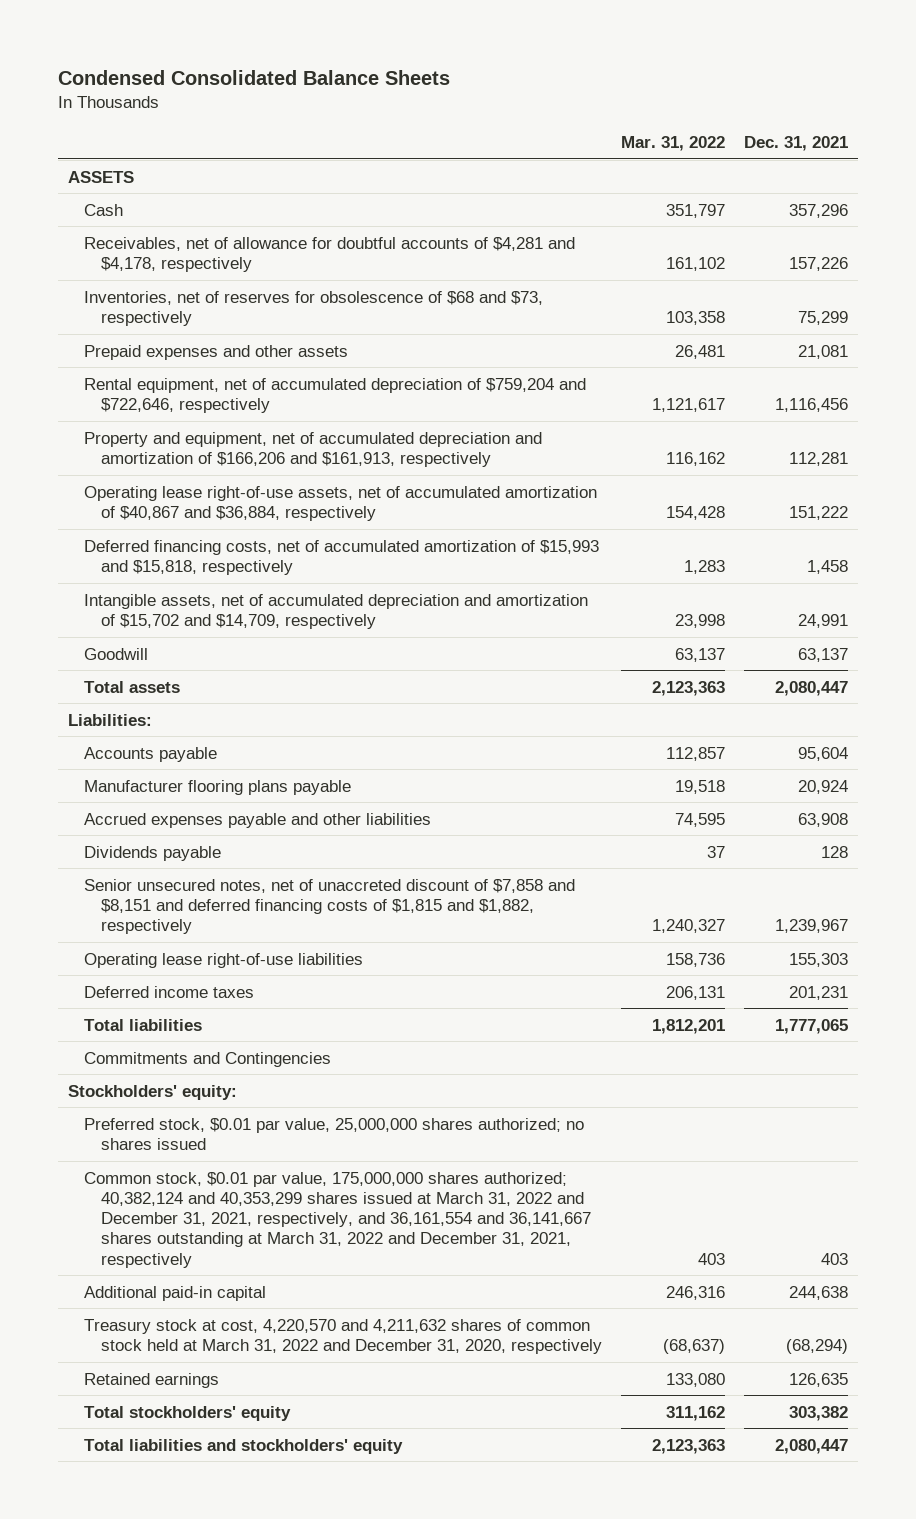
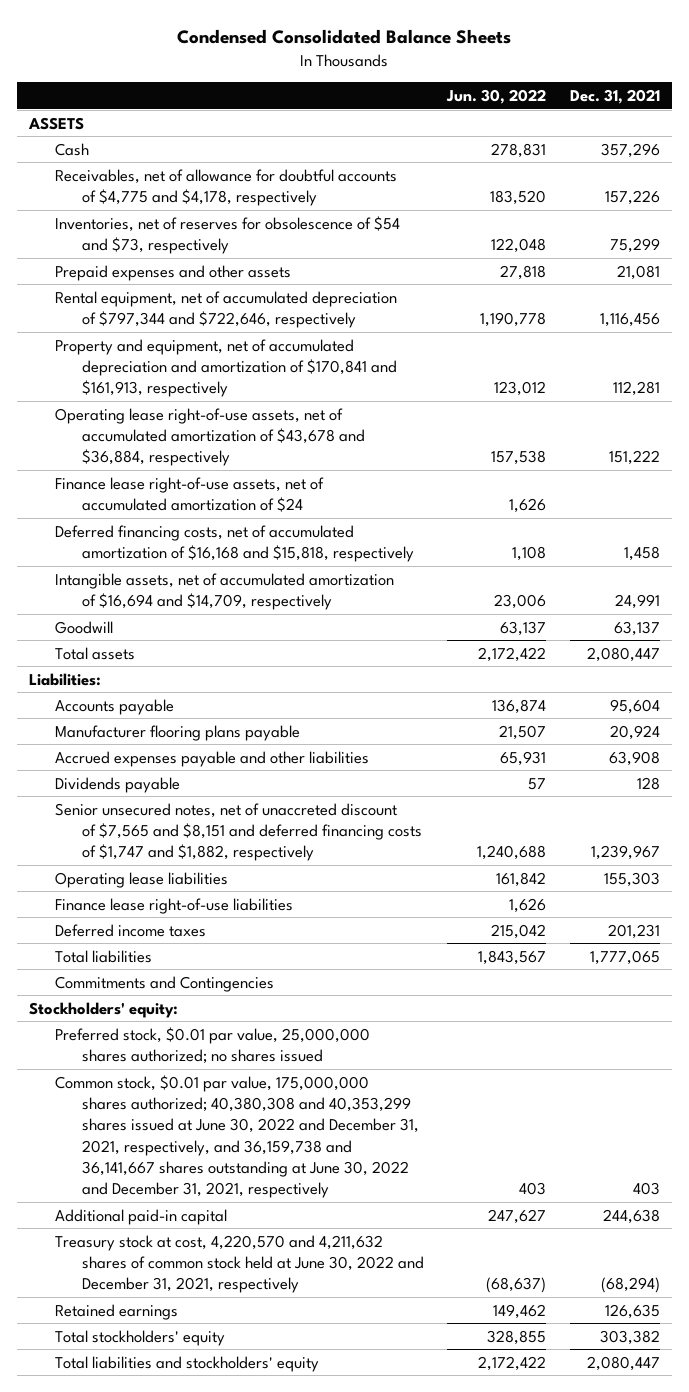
[621,135,726,151] Mar. 31, 2022 -> none
none -> [446,89,547,105] Jun. 30, 2022
[84,236,576,272] Receivables, net of allowance for doubtful accounts of $4,281 and $4,178, respectively -> [55,168,398,206] Receivables, net of allowance for doubtful accounts of $4,775 and $4,178, respectively
[84,290,544,326] Inventories, net of reserves for obsolescence of $68 and $73, respectively -> [55,215,401,254] Inventories, net of reserves for obsolescence of $54 and $73, respectively
[84,377,587,413] Rental equipment, net of accumulated depreciation of $759,204 and $722,646, respectively -> [55,290,398,328] Rental equipment, net of accumulated depreciation of $797,344 and $722,646, respectively
[84,431,543,467] Property and equipment, net of accumulated depreciation and amortization of $166,206 and $161,913, respectively -> [55,338,397,398] Property and equipment, net of accumulated depreciation and amortization of $170,841 and $161,913, respectively
[84,485,598,521] Operating lease right-of-use assets, net of accumulated amortization of $40,867 and $36,884, respectively -> [55,407,365,467] Operating lease right-of-use assets, net of accumulated amortization of $43,678 and $36,884, respectively
none -> [55,476,325,512] Finance lease right-of-use assets, net of accumulated amortization of $24
[84,539,600,575] Deferred financing costs, net of accumulated amortization of $15,993 and $15,818, respectively -> [55,524,414,562] Deferred financing costs, net of accumulated amortization of $16,168 and $15,818, respectively
[84,593,589,629] Intangible assets, net of accumulated depreciation and amortization of $15,702 and $14,709, respectively -> [55,572,395,610] Intangible assets, net of accumulated amortization of $16,694 and $14,709, respectively
[84,878,576,935] Senior unsecured notes, net of unaccreted discount of $7,858 and $8,151 and deferred financing costs of $1,815 and $1,882, respectively -> [55,802,422,862] Senior unsecured notes, net of unaccreted discount of $7,565 and $8,151 and deferred financing costs of $1,747 and $1,882, respectively
[84,952,364,968] Operating lease right-of-use liabilities -> [55,871,229,888] Operating lease liabilities
none -> [55,897,294,914] Finance lease right-of-use liabilities
[84,1171,591,1268] Common stock, $0.01 par value, 175,000,000 shares authorized; 40,382,124 and 40,353,299 shares issued at March 31, 2022 and December 31, 2021, respectively, and 36,161,554 and 36,141,667 shares outstanding at March 31, 2022 and December 31, 2021, respectively -> [55,1074,419,1199] Common stock, $0.01 par value, 175,000,000 shares authorized; 40,380,308 and 40,353,299 shares issued at June 30, 2022 and December 31, 2021, respectively, and 36,159,738 and 36,141,667 shares outstanding at June 30, 2022 and December 31, 2021, respectively
[84,1318,602,1354] Treasury stock at cost, 4,220,570 and 4,211,632 shares of common stock held at March 31, 2022 and December 31, 2020, respectively -> [55,1234,424,1294] Treasury stock at cost, 4,220,570 and 4,211,632 shares of common stock held at June 30, 2022 and December 31, 2021, respectively

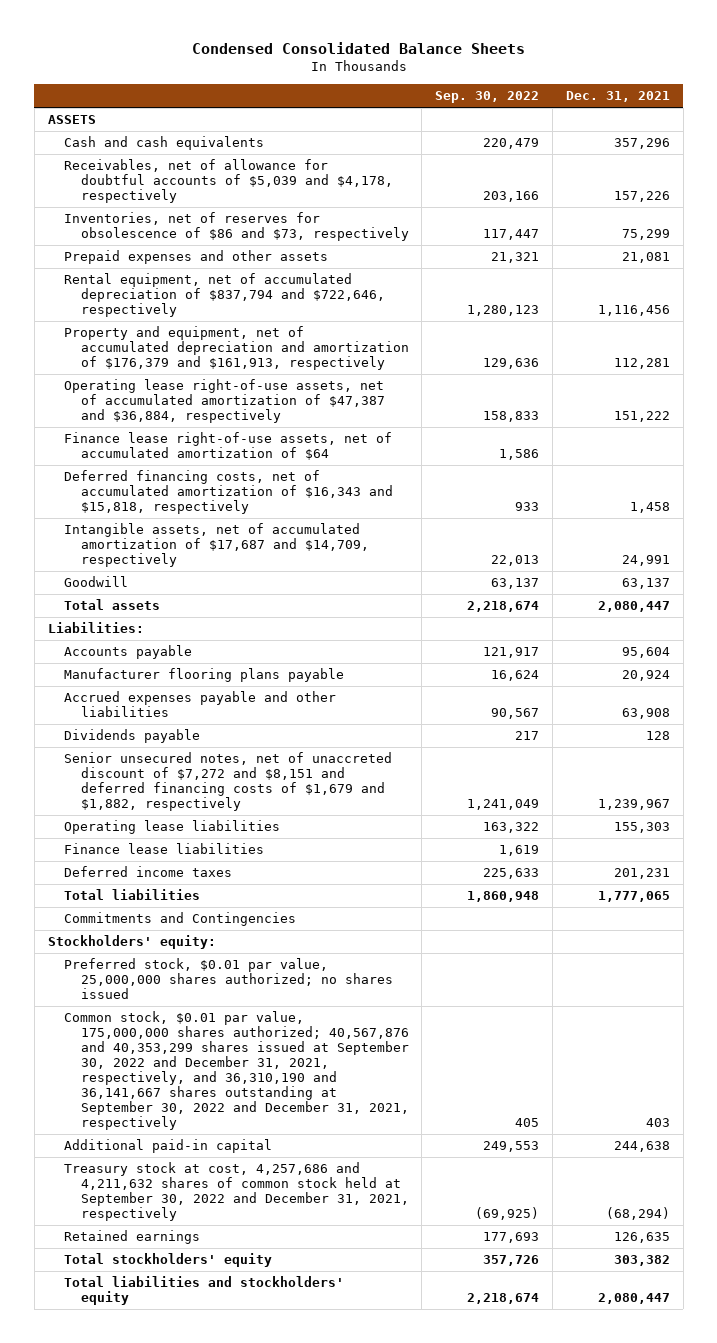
[446,89,547,105] Jun. 30, 2022 -> none
none -> [435,91,540,104] Sep. 30, 2022
[55,142,90,156] Cash -> [64,136,265,151] Cash and cash equivalents
[55,168,398,206] Receivables, net of allowance for doubtful accounts of $4,775 and $4,178, respectively -> [64,159,393,204] Receivables, net of allowance for doubtful accounts of $5,039 and $4,178, respectively
[55,215,401,254] Inventories, net of reserves for obsolescence of $54 and $73, respectively -> [64,212,409,242] Inventories, net of reserves for obsolescence of $86 and $73, respectively
[55,290,398,328] Rental equipment, net of accumulated depreciation of $797,344 and $722,646, respectively -> [64,273,385,318] Rental equipment, net of accumulated depreciation of $837,794 and $722,646, respectively
[55,338,397,398] Property and equipment, net of accumulated depreciation and amortization of $170,841 and $161,913, respectively -> [64,326,409,371] Property and equipment, net of accumulated depreciation and amortization of $176,379 and $161,913, respectively
[55,407,365,467] Operating lease right-of-use assets, net of accumulated amortization of $43,678 and $36,884, respectively -> [64,379,385,424] Operating lease right-of-use assets, net of accumulated amortization of $47,387 and $36,884, respectively
[55,476,325,512] Finance lease right-of-use assets, net of accumulated amortization of $24 -> [64,432,393,461] Finance lease right-of-use assets, net of accumulated amortization of $64
[55,524,414,562] Deferred financing costs, net of accumulated amortization of $16,168 and $15,818, respectively -> [64,470,393,515] Deferred financing costs, net of accumulated amortization of $16,343 and $15,818, respectively
[55,572,395,610] Intangible assets, net of accumulated amortization of $16,694 and $14,709, respectively -> [64,523,369,568] Intangible assets, net of accumulated amortization of $17,687 and $14,709, respectively
[55,802,422,862] Senior unsecured notes, net of unaccreted discount of $7,565 and $8,151 and deferred financing costs of $1,747 and $1,882, respectively -> [64,752,393,812] Senior unsecured notes, net of unaccreted discount of $7,272 and $8,151 and deferred financing costs of $1,679 and $1,882, respectively
[55,897,294,914] Finance lease right-of-use liabilities -> [64,843,265,855] Finance lease liabilities
[55,1074,419,1199] Common stock, $0.01 par value, 175,000,000 shares authorized; 40,380,308 and 40,353,299 shares issued at June 30, 2022 and December 31, 2021, respectively, and 36,159,738 and 36,141,667 shares outstanding at June 30, 2022 and December 31, 2021, respectively -> [64,1011,409,1131] Common stock, $0.01 par value, 175,000,000 shares authorized; 40,567,876 and 40,353,299 shares issued at September 30, 2022 and December 31, 2021, respectively, and 36,310,190 and 36,141,667 shares outstanding at September 30, 2022 and December 31, 2021, respectively
[55,1234,424,1294] Treasury stock at cost, 4,220,570 and 4,211,632 shares of common stock held at June 30, 2022 and December 31, 2021, respectively -> [64,1162,409,1222] Treasury stock at cost, 4,257,686 and 4,211,632 shares of common stock held at September 30, 2022 and December 31, 2021, respectively

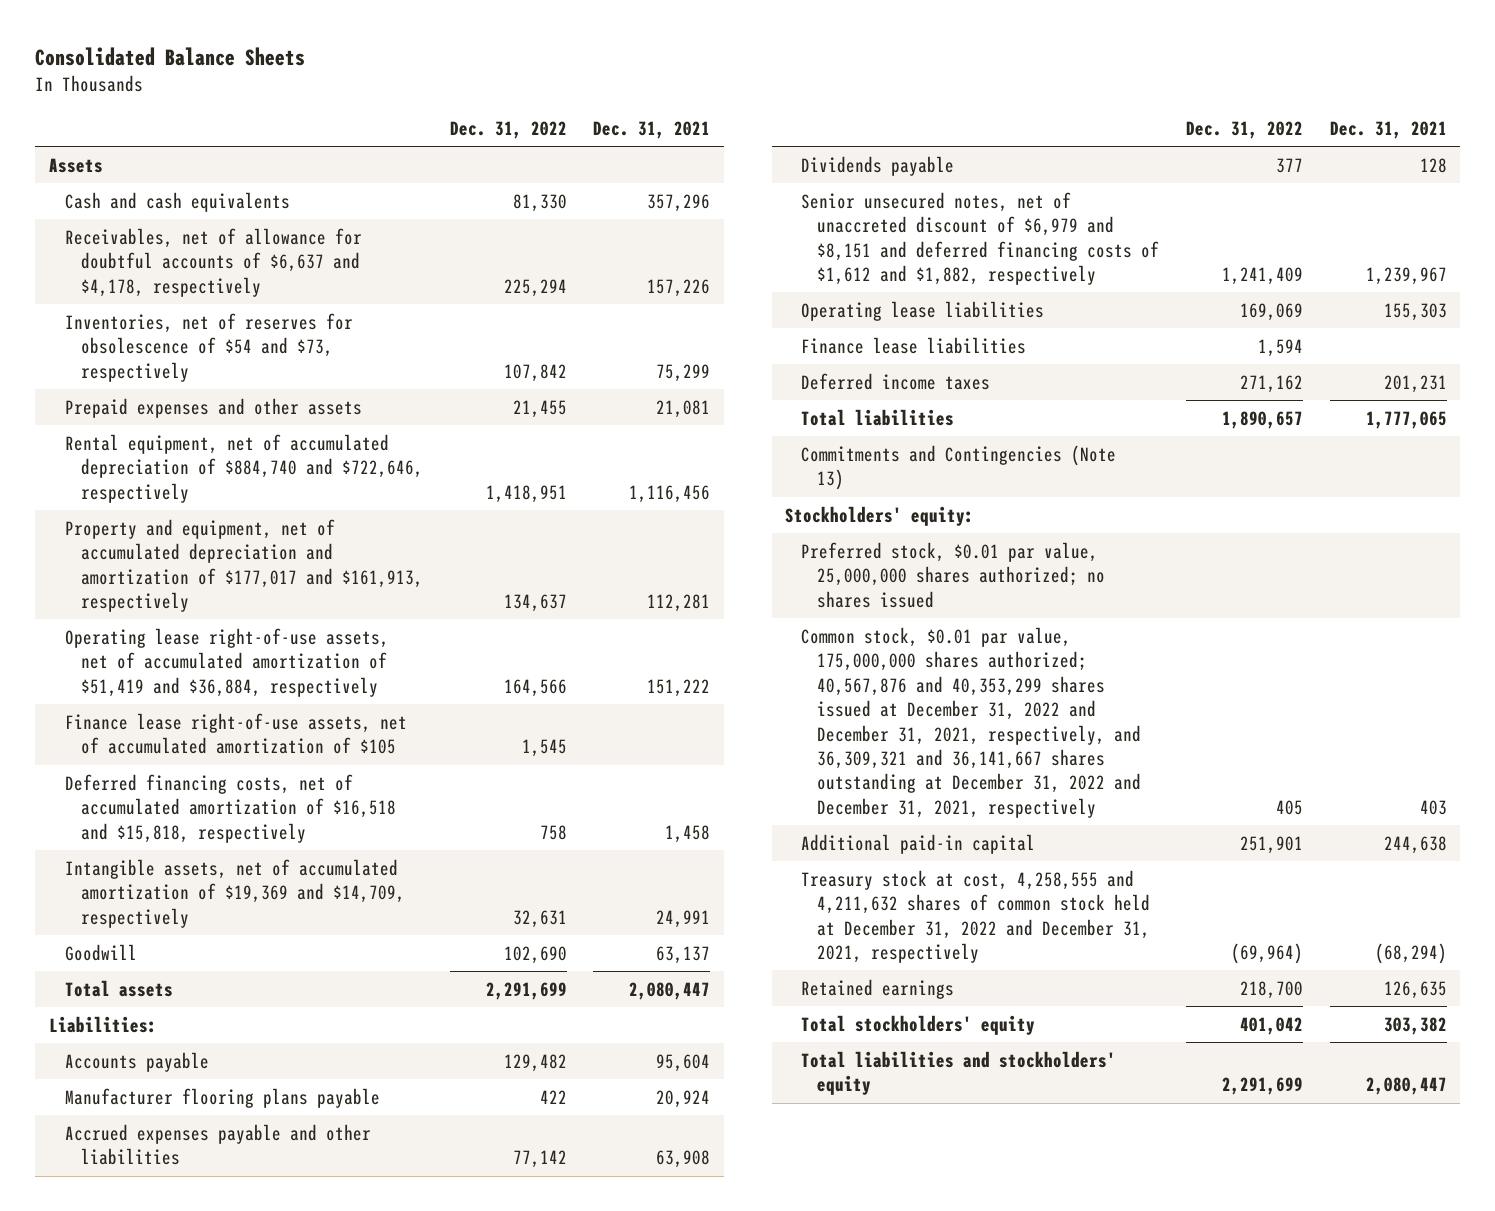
[191,42,525,55] Condensed Consolidated Balance Sheets -> [35,46,306,66] Consolidated Balance Sheets
[435,91,540,104] Sep. 30, 2022 -> none
none -> [449,120,567,139] Dec. 31, 2022
[47,115,96,125] ASSETS -> [48,157,103,173] Assets
[64,159,393,204] Receivables, net of allowance for doubtful accounts of $5,039 and $4,178, respectively -> [64,227,362,297] Receivables, net of allowance for doubtful accounts of $6,637 and $4,178, respectively
[64,212,409,242] Inventories, net of reserves for obsolescence of $86 and $73, respectively -> [64,312,353,382] Inventories, net of reserves for obsolescence of $54 and $73, respectively
[64,273,385,318] Rental equipment, net of accumulated depreciation of $837,794 and $722,646, respectively -> [64,433,423,503] Rental equipment, net of accumulated depreciation of $884,740 and $722,646, respectively
[64,326,409,371] Property and equipment, net of accumulated depreciation and amortization of $176,379 and $161,913, respectively -> [64,518,423,613] Property and equipment, net of accumulated depreciation and amortization of $177,017 and $161,913, respectively
[64,379,385,424] Operating lease right-of-use assets, net of accumulated amortization of $47,387 and $36,884, respectively -> [64,627,389,697] Operating lease right-of-use assets, net of accumulated amortization of $51,419 and $36,884, respectively
[64,432,393,461] Finance lease right-of-use assets, net of accumulated amortization of $64 -> [64,712,407,755] Finance lease right-of-use assets, net of accumulated amortization of $105
[64,470,393,515] Deferred financing costs, net of accumulated amortization of $16,343 and $15,818, respectively -> [64,773,396,843] Deferred financing costs, net of accumulated amortization of $16,518 and $15,818, respectively
[64,523,369,568] Intangible assets, net of accumulated amortization of $17,687 and $14,709, respectively -> [64,858,405,928] Intangible assets, net of accumulated amortization of $19,369 and $14,709, respectively
[64,752,393,812] Senior unsecured notes, net of unaccreted discount of $7,272 and $8,151 and deferred financing costs of $1,679 and $1,882, respectively -> [801,191,1160,286] Senior unsecured notes, net of unaccreted discount of $6,979 and $8,151 and deferred financing costs of $1,612 and $1,882, respectively
[64,912,297,927] Commitments and Contingencies -> [801,444,1117,491] Commitments and Contingencies (Note 13)
[64,1011,409,1131] Common stock, $0.01 par value, 175,000,000 shares authorized; 40,567,876 and 40,353,299 shares issued at September 30, 2022 and December 31, 2021, respectively, and 36,310,190 and 36,141,667 shares outstanding at September 30, 2022 and December 31, 2021, respectively -> [801,626,1142,818] Common stock, $0.01 par value, 175,000,000 shares authorized; 40,567,876 and 40,353,299 shares issued at December 31, 2022 and December 31, 2021, respectively, and 36,309,321 and 36,141,667 shares outstanding at December 31, 2022 and December 31, 2021, respectively
[64,1162,409,1222] Treasury stock at cost, 4,257,686 and 4,211,632 shares of common stock held at September 30, 2022 and December 31, 2021, respectively -> [801,869,1151,964] Treasury stock at cost, 4,258,555 and 4,211,632 shares of common stock held at December 31, 2022 and December 31, 2021, respectively

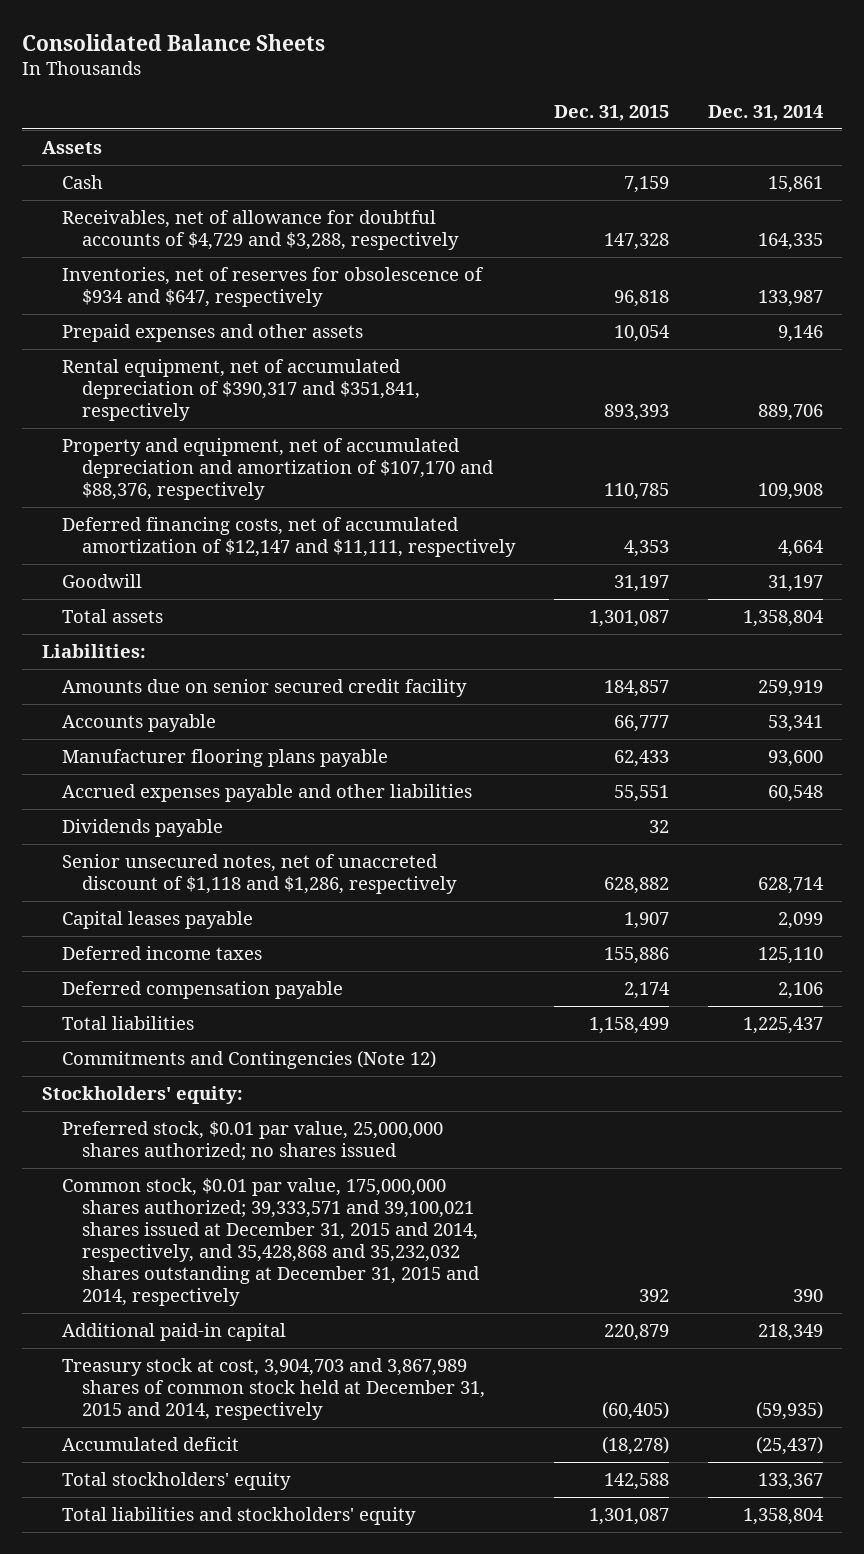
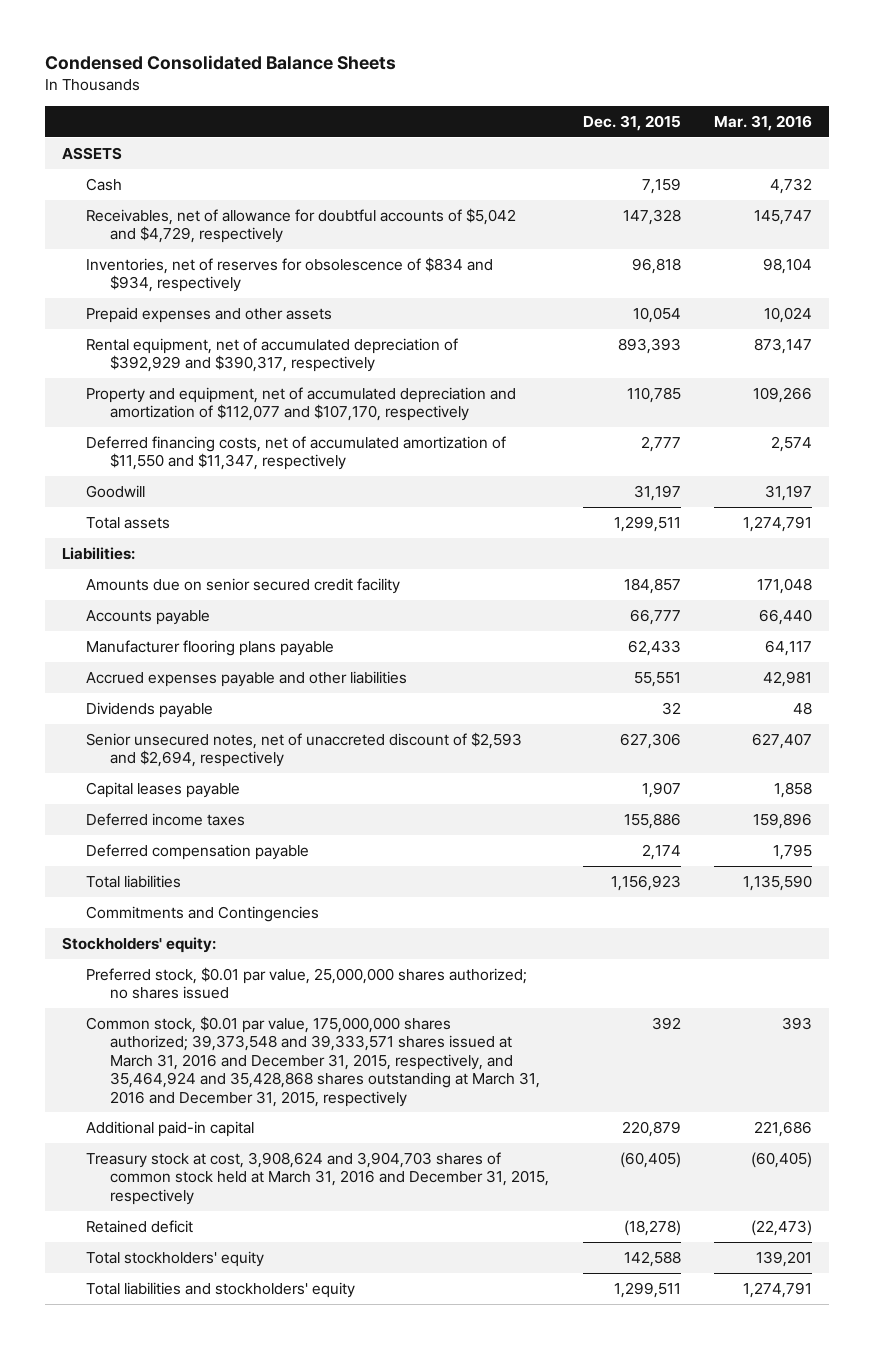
[22,33,326,51] Consolidated Balance Sheets -> [44,55,396,71] Condensed Consolidated Balance Sheets
[707,104,823,121] Dec. 31, 2014 -> none
none -> [714,114,813,131] Mar. 31, 2016
[41,141,102,155] Assets -> [61,146,122,160] ASSETS
[61,210,459,251] Receivables, net of allowance for doubtful accounts of $4,729 and $3,288, respectively -> [85,207,516,244] Receivables, net of allowance for doubtful accounts of $5,042 and $4,729, respectively
[61,267,484,308] Inventories, net of reserves for obsolescence of $934 and $647, respectively -> [85,256,493,293] Inventories, net of reserves for obsolescence of $834 and $934, respectively
[61,359,420,422] Rental equipment, net of accumulated depreciation of $390,317 and $351,841, respectively -> [85,337,458,373] Rental equipment, net of accumulated depreciation of $392,929 and $390,317, respectively
[61,438,494,501] Property and equipment, net of accumulated depreciation and amortization of $107,170 and $88,376, respectively -> [85,386,516,422] Property and equipment, net of accumulated depreciation and amortization of $112,077 and $107,170, respectively
[61,517,516,558] Deferred financing costs, net of accumulated amortization of $12,147 and $11,111, respectively -> [85,435,506,471] Deferred financing costs, net of accumulated amortization of $11,550 and $11,347, respectively
[623,540,669,558] 4,353 -> [640,435,681,452] 2,777
[588,610,669,628] 1,301,087 -> [613,515,681,532] 1,299,511
[61,854,457,895] Senior unsecured notes, net of unaccreted discount of $1,118 and $1,286, respectively -> [85,731,522,768] Senior unsecured notes, net of unaccreted discount of $2,593 and $2,694, respectively
[603,877,669,895] 628,882 -> [619,732,681,749] 627,306
[588,1017,669,1035] 1,158,499 -> [610,874,681,891] 1,156,923
[61,1050,436,1070] Commitments and Contingencies (Note 12) -> [85,905,319,922] Commitments and Contingencies
[61,1178,480,1307] Common stock, $0.01 par value, 175,000,000 shares authorized; 39,333,571 and 39,100,021 shares issued at December 31, 2015 and 2014, respectively, and 35,428,868 and 35,232,032 shares outstanding at December 31, 2015 and 2014, respectively -> [85,1015,541,1107] Common stock, $0.01 par value, 175,000,000 shares authorized; 39,373,548 and 39,333,571 shares issued at March 31, 2016 and December 31, 2015, respectively, and 35,464,924 and 35,428,868 shares outstanding at March 31, 2016 and December 31, 2015, respectively
[61,1358,485,1421] Treasury stock at cost, 3,904,703 and 3,867,989 shares of common stock held at December 31, 2015 and 2014, respectively -> [85,1151,550,1205] Treasury stock at cost, 3,908,624 and 3,904,703 shares of common stock held at March 31, 2016 and December 31, 2015, respectively
[61,1437,239,1452] Accumulated deficit -> [85,1219,193,1233] Retained deficit
[588,1508,669,1526] 1,301,087 -> [613,1281,681,1298] 1,299,511

